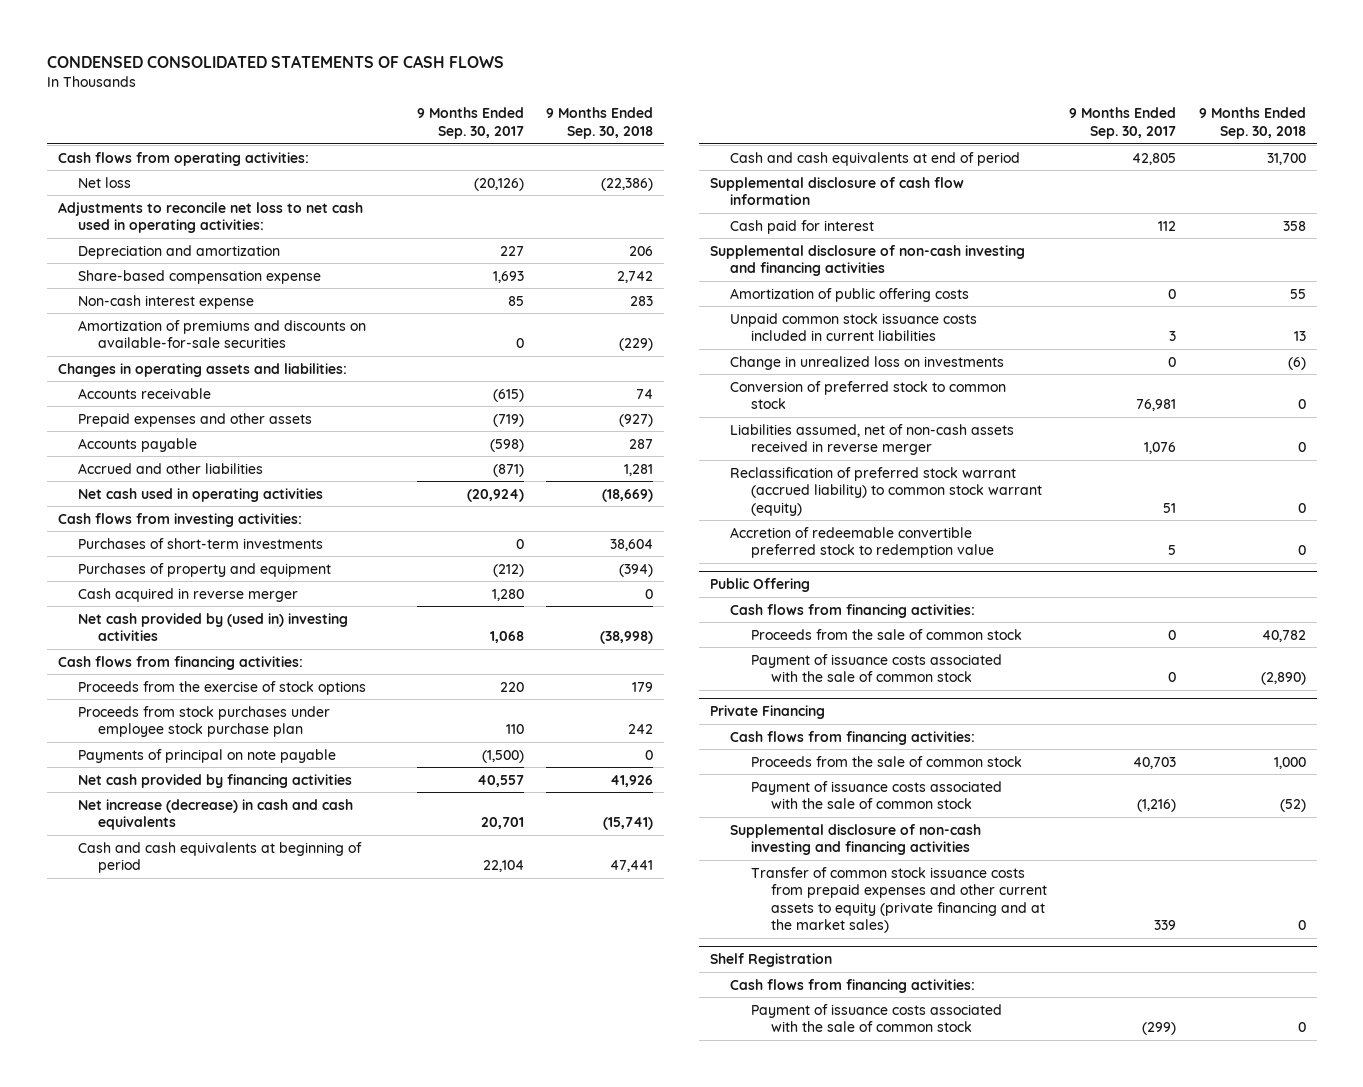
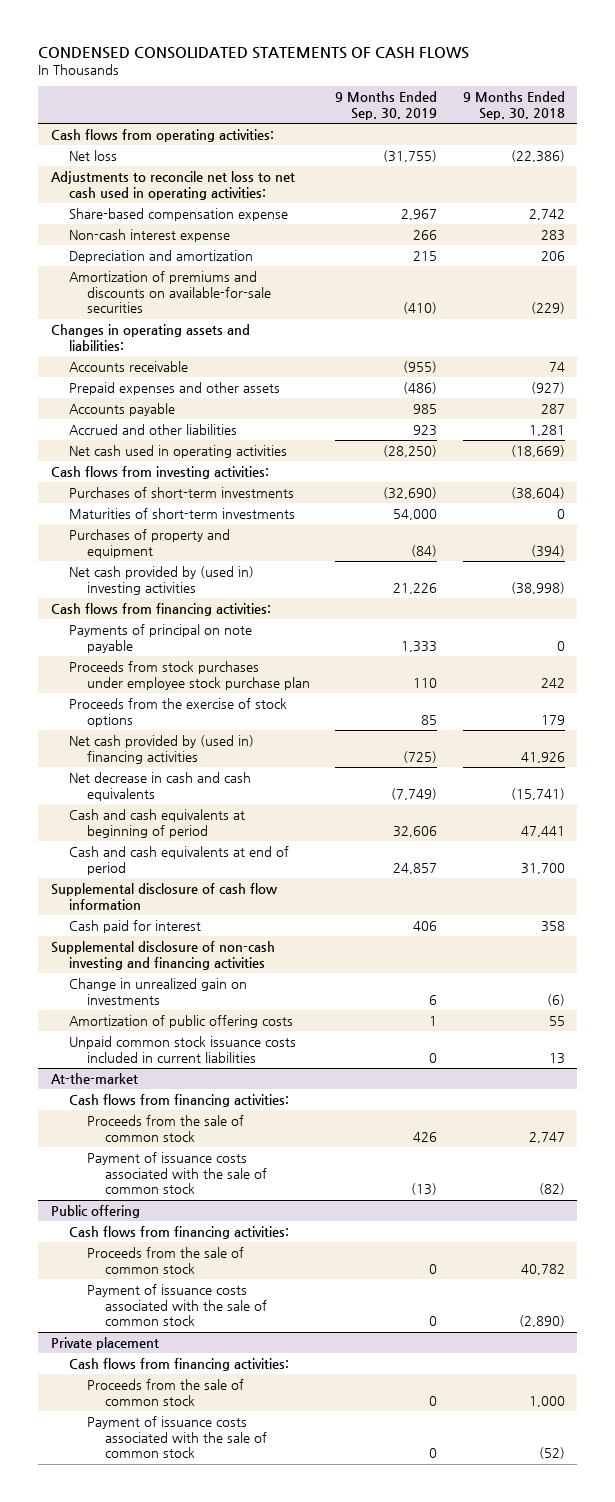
[416,107,524,139] 9 Months Ended Sep. 30, 2017 -> none
none -> [335,91,438,121] 9 Months Ended Sep. 30, 2019
[77,244,280,259] Depreciation and amortization -> [68,249,253,263] Depreciation and amortization
[610,538,654,551] 38,604 -> [510,486,565,499] (38,604)
none -> [68,507,295,519] Maturities of short-term investments
[77,587,298,602] Cash acquired in reverse merger -> none
[77,705,330,738] Proceeds from stock purchases under employee stock purchase plan -> [68,660,310,690] Proceeds from stock purchases under employee stock purchase plan
[77,680,366,695] Proceeds from the exercise of stock options -> [68,697,287,727] Proceeds from the exercise of stock options
[77,773,352,788] Net cash provided by financing activities -> [68,734,254,764] Net cash provided by (used in) financing activities
[77,798,353,831] Net increase (decrease) in cash and cash equivalents -> [68,771,251,801] Net decrease in cash and cash equivalents
none -> [68,977,247,1005] Change in unrealized gain on investments
[730,355,1005,370] Change in unrealized loss on investments -> none
[730,380,1007,410] Conversion of preferred stock to common stock -> none
[730,423,1015,456] Liabilities assumed, net of non-cash assets received in reverse merger -> none
[730,466,1042,516] Reclassification of preferred stock warrant (accrued liability) to common stock warrant (equity) -> none
[730,526,994,559] Accretion of redeemable convertible preferred stock to redemption value -> none
[710,578,811,593] Public Offering -> none
none -> [50,1072,138,1084] At-the-market
none -> [86,1114,244,1142] Proceeds from the sale of common stock
none -> [86,1151,268,1195] Payment of issuance costs associated with the sale of common stock
none -> [50,1204,140,1218] Public offering
none -> [68,1225,289,1239] Cash flows from financing activities:
[710,705,826,720] Private Financing -> none
none -> [50,1336,159,1350] Private placement
[730,823,982,856] Supplemental disclosure of non-cash investing and financing activities -> none
[750,866,1047,934] Transfer of common stock issuance costs from prepaid expenses and other current assets to equity (private financing and at the market sales) -> none
[710,953,833,968] Shelf Registration -> none
[730,978,976,993] Cash flows from financing activities: -> none
[750,1003,1002,1033] Payment of issuance costs associated with the sale of common stock -> none

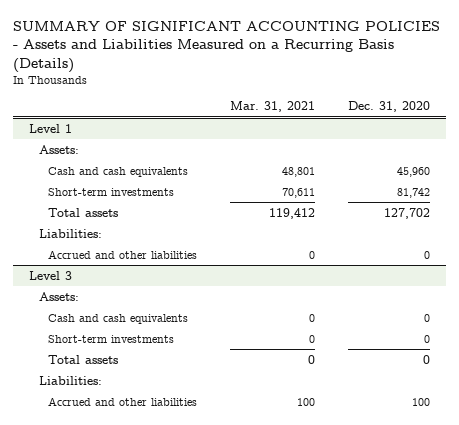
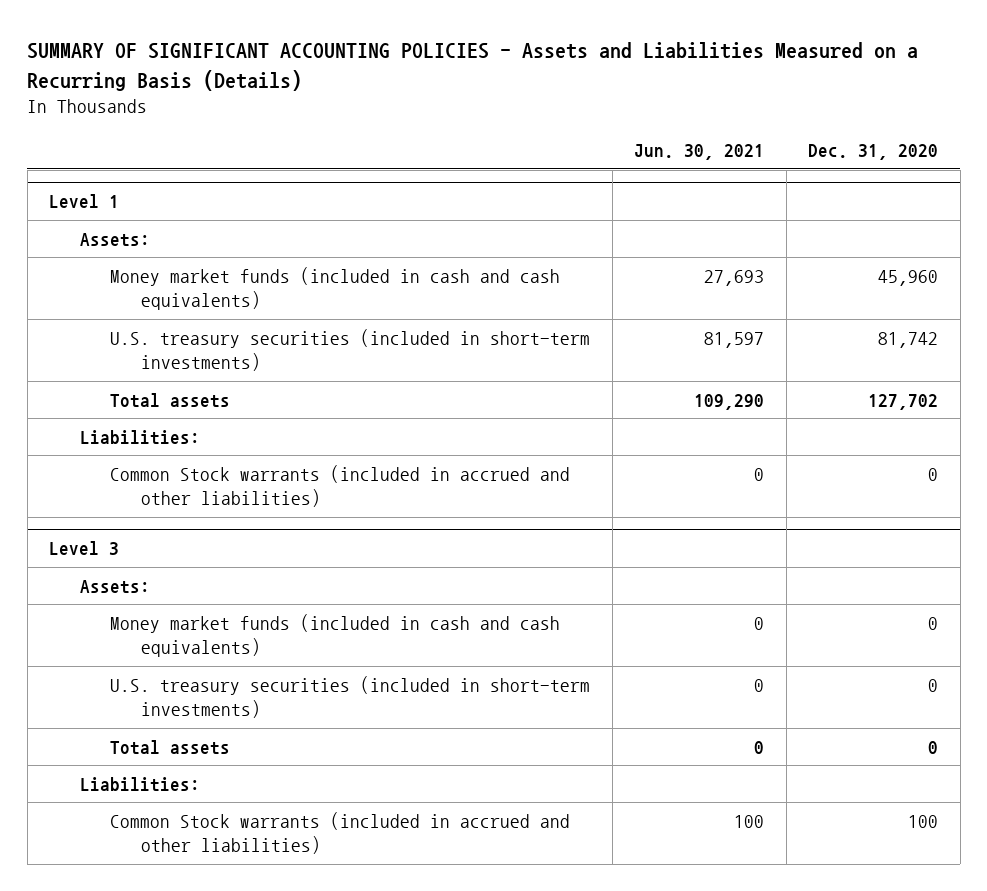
[229,100,315,112] Mar. 31, 2021 -> none
none -> [634,144,765,161] Jun. 30, 2021
[48,166,189,177] Cash and cash equivalents -> [110,266,561,311] Money market funds (included in cash and cash equivalents)
[48,187,175,196] Short-term investments -> [110,328,591,372] U.S. treasury securities (included in short-term investments)
[48,249,198,259] Accrued and other liabilities -> [110,464,571,508] Common Stock warrants (included in accrued and other liabilities)
[48,313,189,324] Cash and cash equivalents -> [110,613,561,658] Money market funds (included in cash and cash equivalents)
[48,334,175,343] Short-term investments -> [110,675,591,719] U.S. treasury securities (included in short-term investments)
[48,396,198,406] Accrued and other liabilities -> [110,811,571,855] Common Stock warrants (included in accrued and other liabilities)

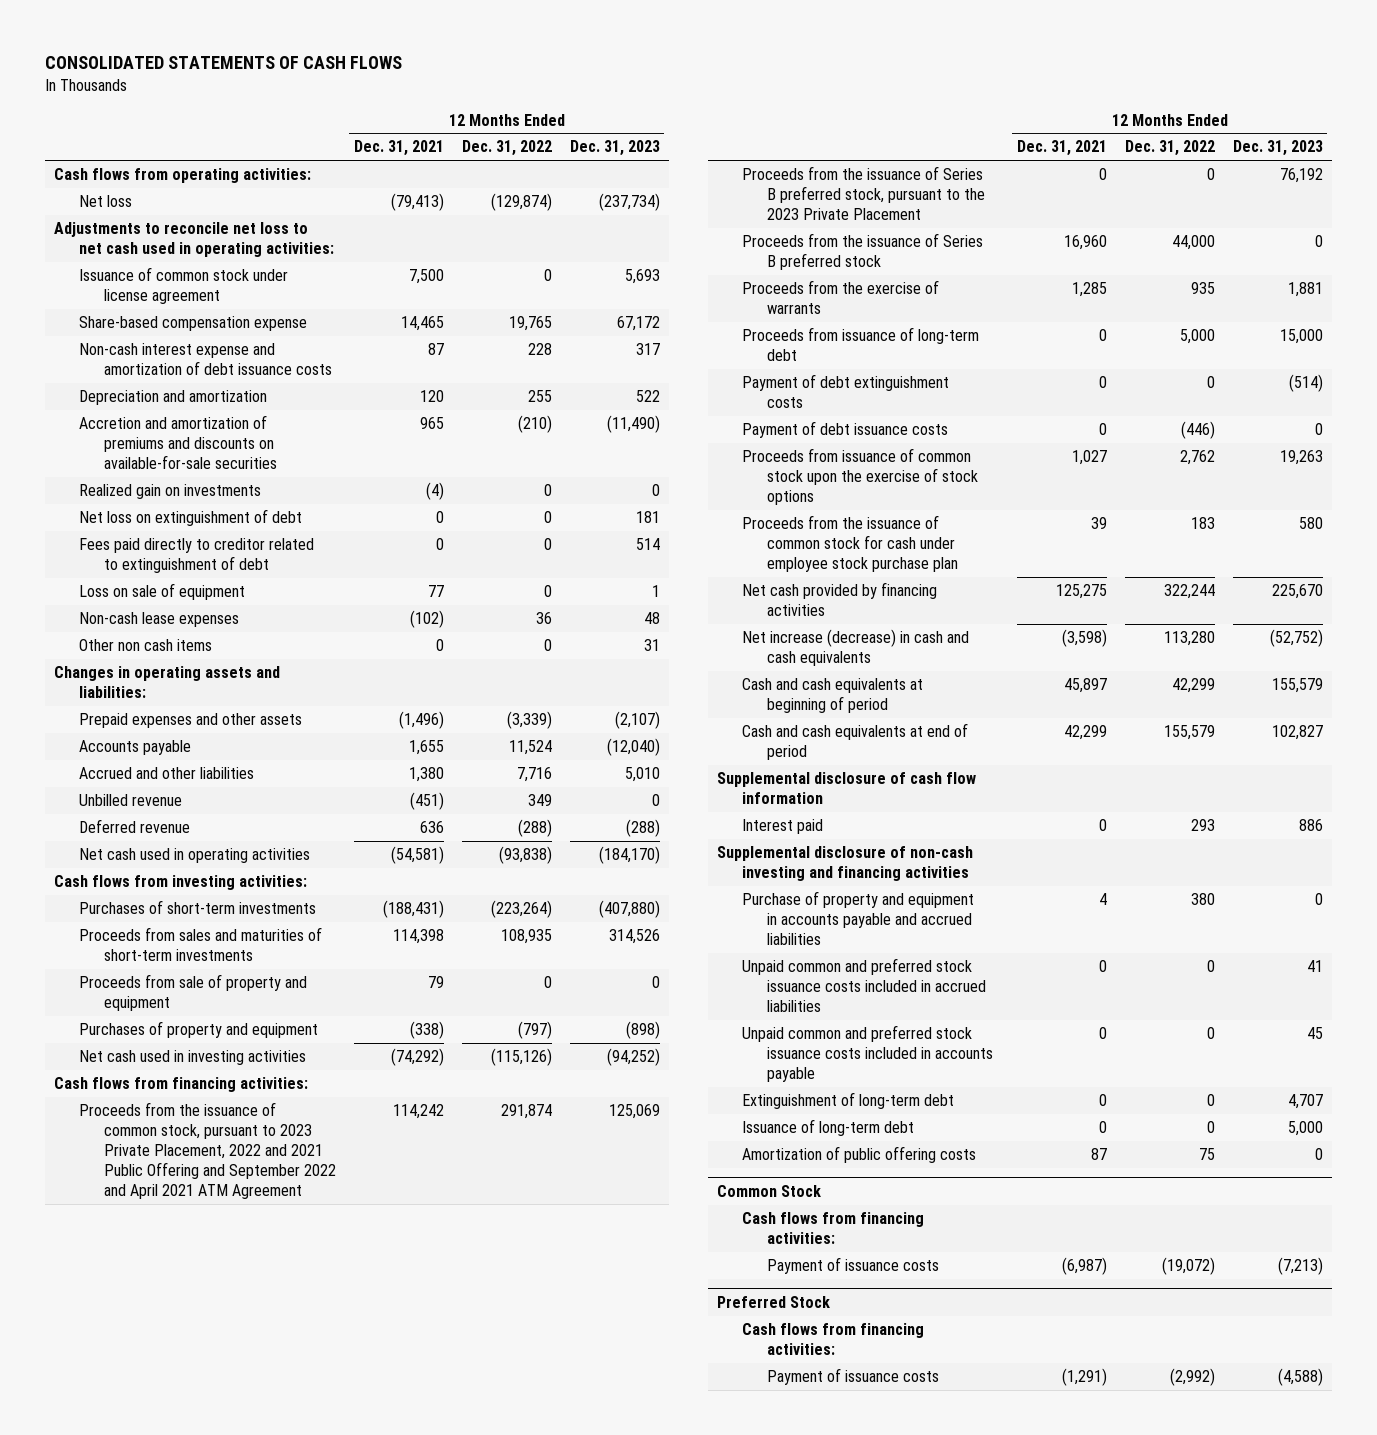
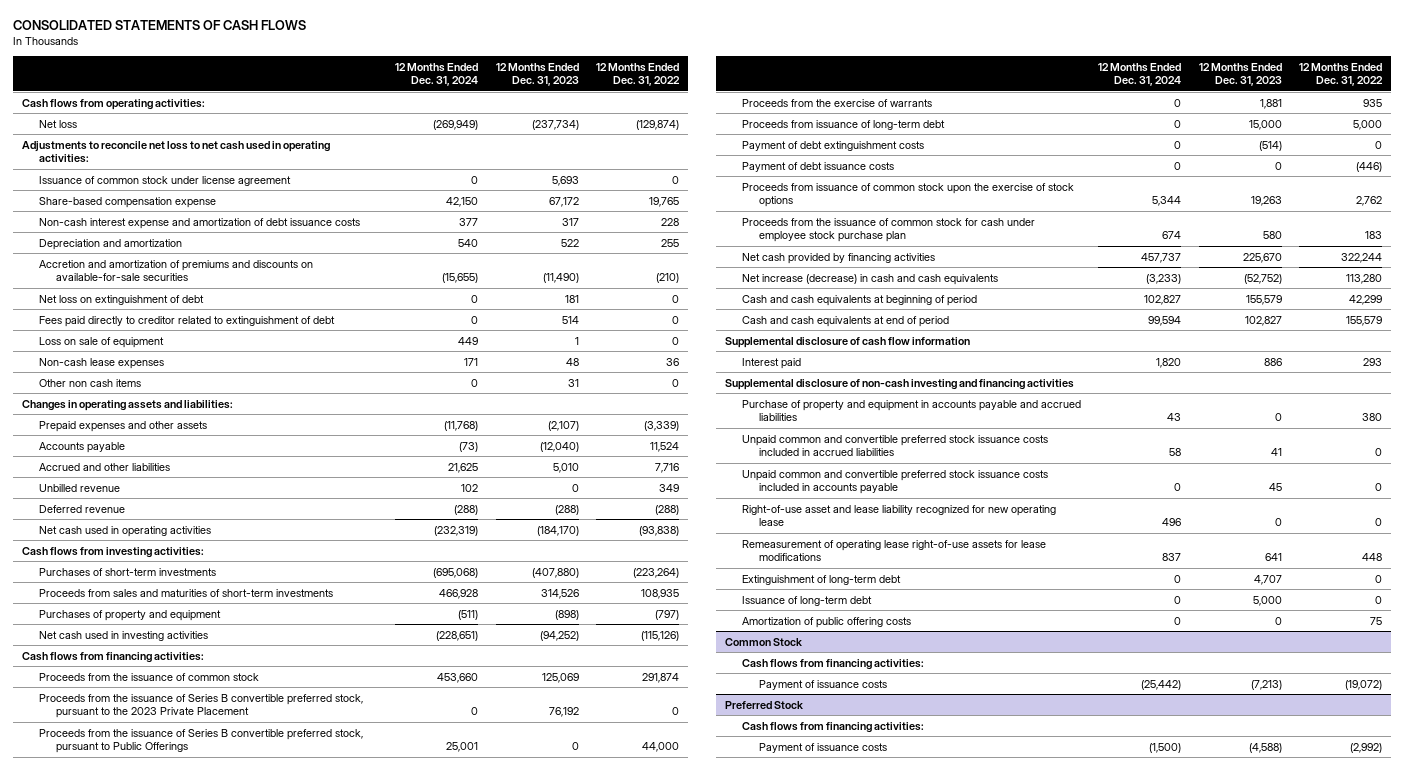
[353,140,444,157] Dec. 31, 2021 -> none
none -> [395,62,479,87] 12 Months Ended Dec. 31, 2024
[78,484,261,500] Realized gain on investments -> none
[78,974,307,1012] Proceeds from sale of property and equipment -> none
[78,1102,336,1199] Proceeds from the issuance of common stock, pursuant to 2023 Private Placement, 2022 and 2021 Public Offering and September 2022 and April 2021 ATM Agreement -> [38,672,259,681] Proceeds from the issuance of common stock
[741,166,985,220] Proceeds from the issuance of Series B preferred stock, pursuant to the 2023 Private Placement -> [38,693,363,719] Proceeds from the issuance of Series B convertible preferred stock, pursuant to the 2023 Private Placement
[741,233,983,271] Proceeds from the issuance of Series B preferred stock -> [38,728,363,754] Proceeds from the issuance of Series B convertible preferred stock, pursuant to Public Offerings
[741,958,986,1012] Unpaid common and preferred stock issuance costs included in accrued liabilities -> [741,434,1048,457] Unpaid common and convertible preferred stock issuance costs included in accrued liabilities
[741,1025,993,1082] Unpaid common and preferred stock issuance costs included in accounts payable -> [741,469,1048,495] Unpaid common and convertible preferred stock issuance costs included in accounts payable
none -> [741,504,1056,527] Right-of-use asset and lease liability recognized for new operating lease
none -> [741,539,1046,562] Remeasurement of operating lease right-of-use assets for lease modifications

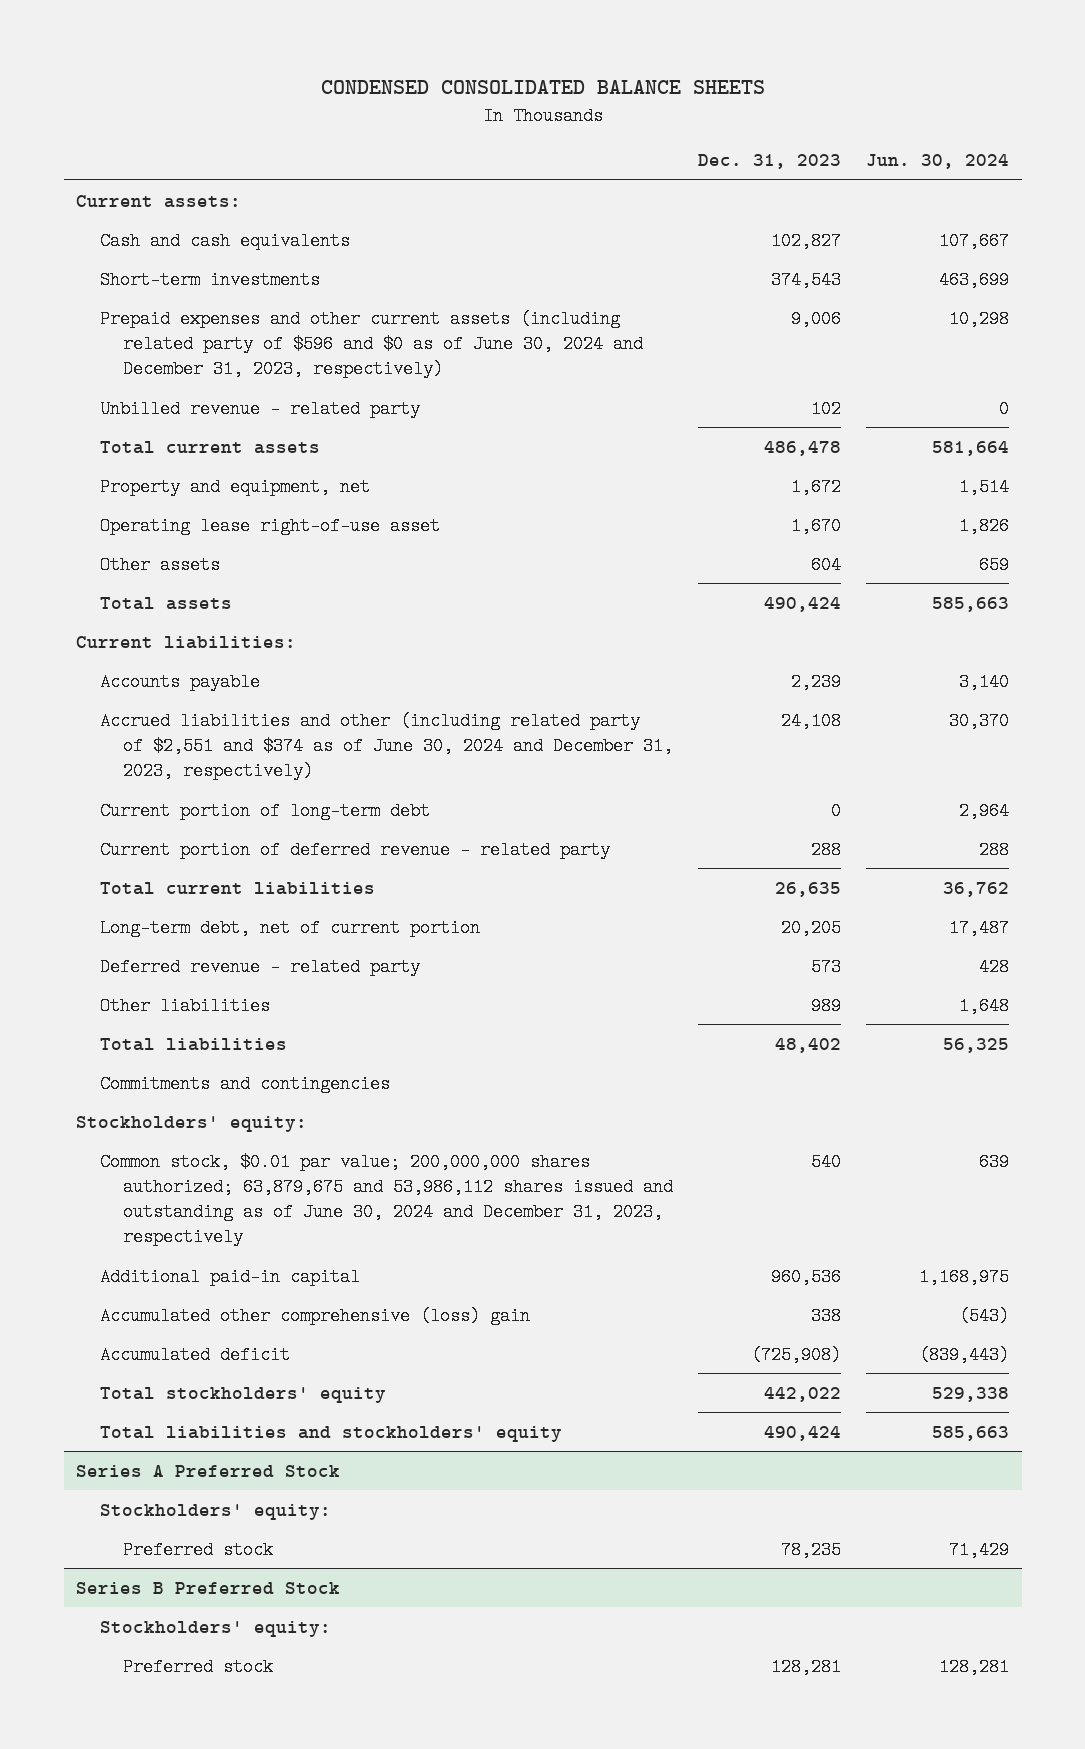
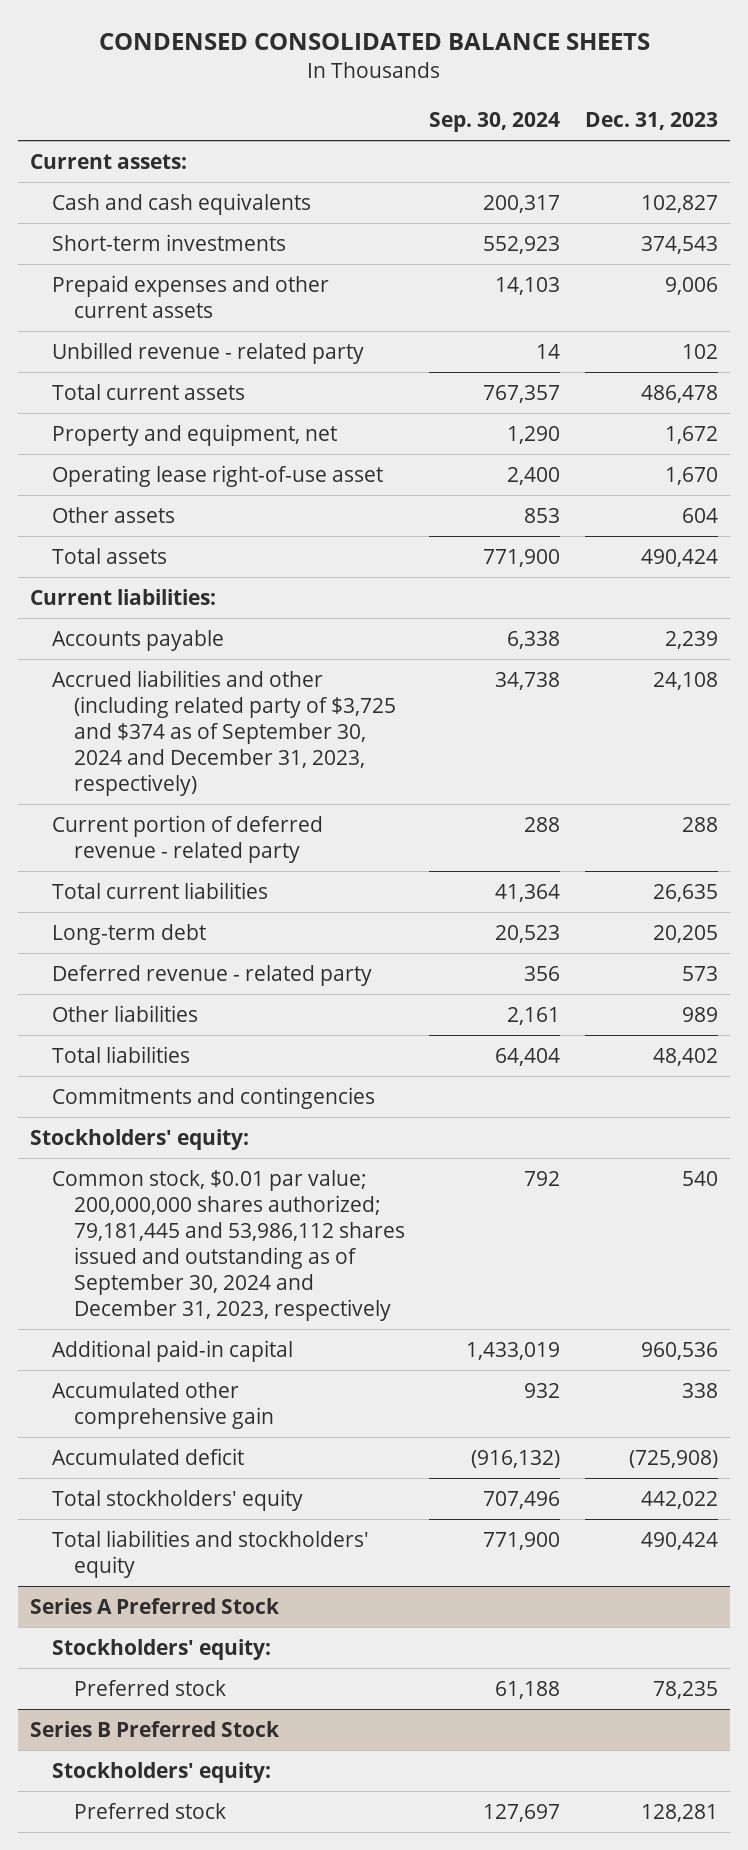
[866,154,1010,170] Jun. 30, 2024 -> none
none -> [429,112,561,133] Sep. 30, 2024
[99,309,644,379] Prepaid expenses and other current assets (including related party of $596 and $0 as of June 30, 2024 and December 31, 2023, respectively) -> [51,274,329,318] Prepaid expenses and other current assets
[99,801,430,820] Current portion of long-term debt -> none
[99,711,674,781] Accrued liabilities and other (including related party of $2,551 and $374 as of June 30, 2024 and December 31, 2023, respectively) -> [51,669,396,796] Accrued liabilities and other (including related party of $3,725 and $374 as of September 30, 2024 and December 31, 2023, respectively)
[99,918,480,937] Long-term debt, net of current portion -> [51,923,206,945] Long-term debt
[99,1152,674,1247] Common stock, $0.01 par value; 200,000,000 shares authorized; 63,879,675 and 53,986,112 shares issued and outstanding as of June 30, 2024 and December 31, 2023, respectively -> [51,1169,405,1321] Common stock, $0.01 par value; 200,000,000 shares authorized; 79,181,445 and 53,986,112 shares issued and outstanding as of September 30, 2024 and December 31, 2023, respectively
[99,1306,530,1325] Accumulated other comprehensive (loss) gain -> [51,1381,274,1429] Accumulated other comprehensive gain

